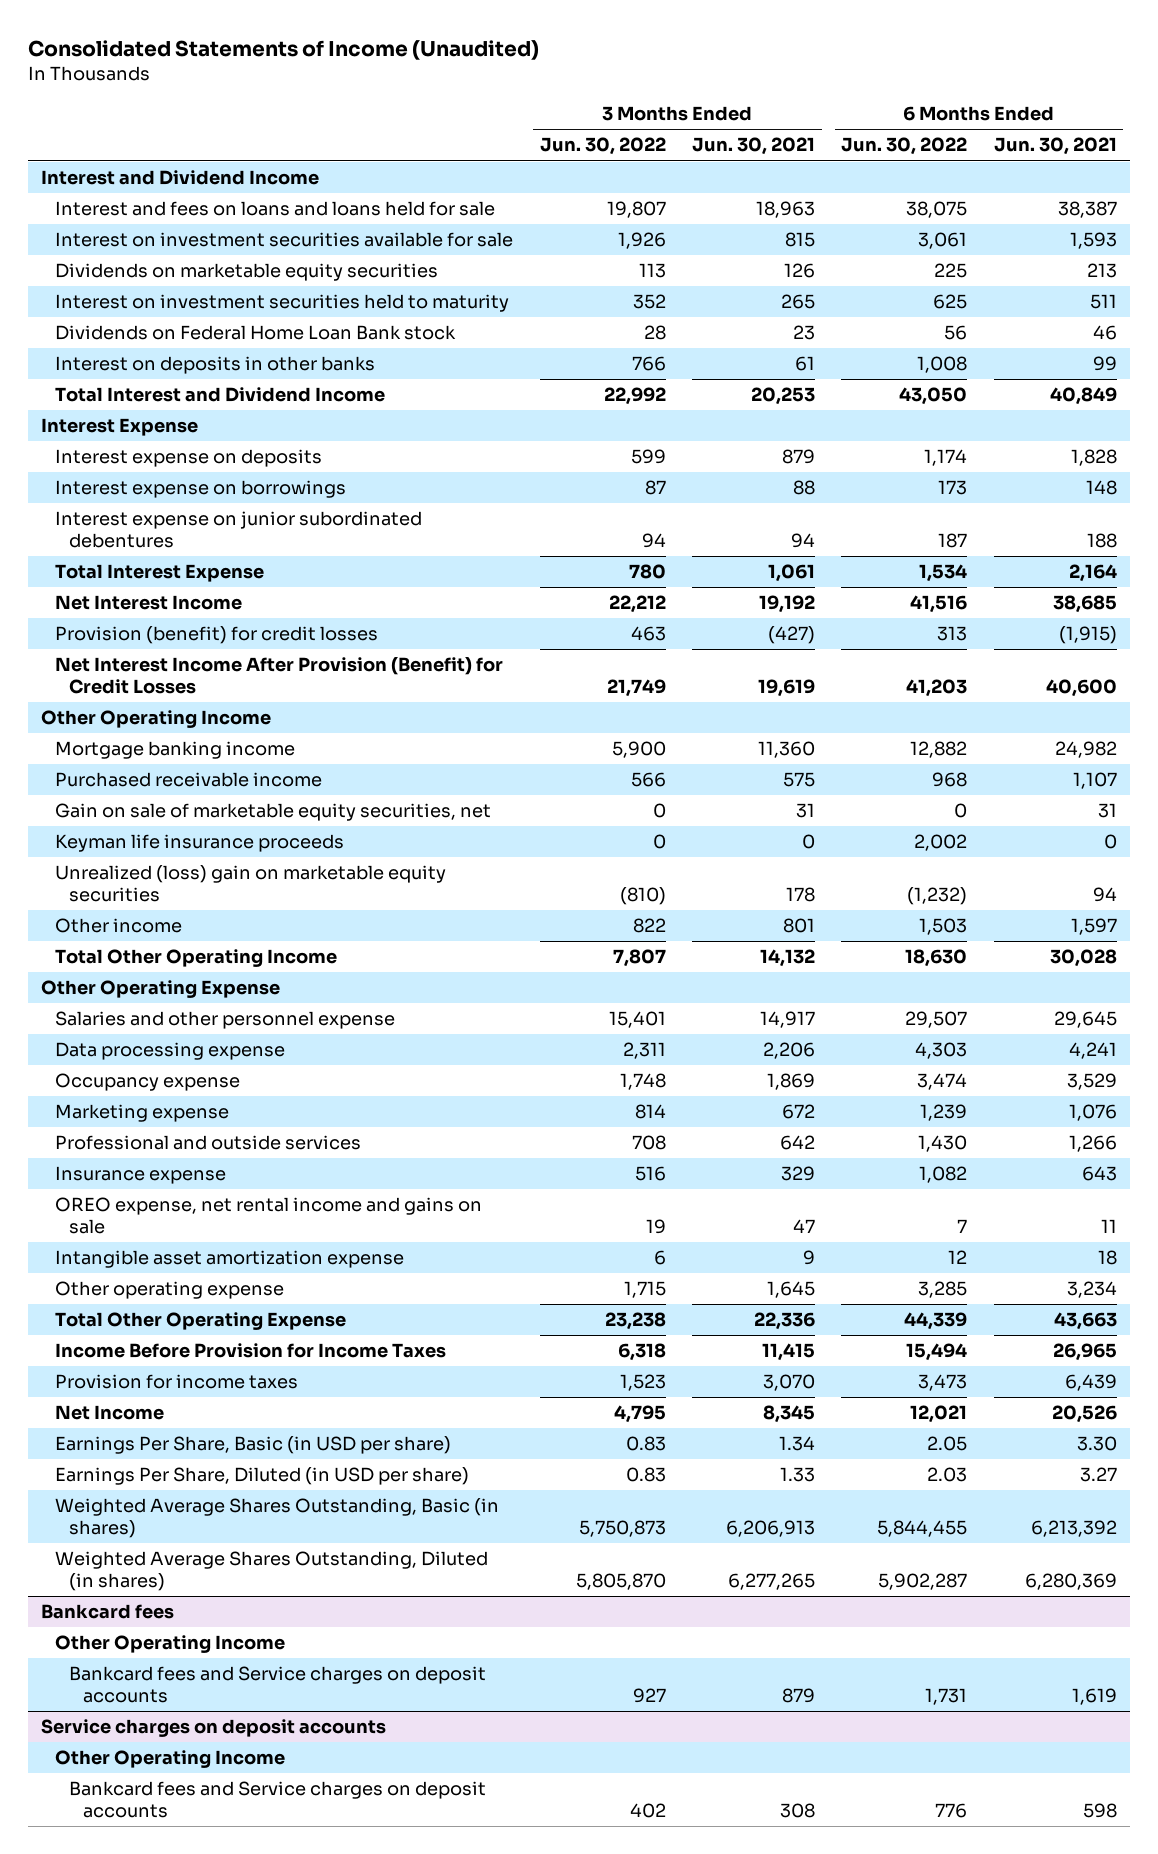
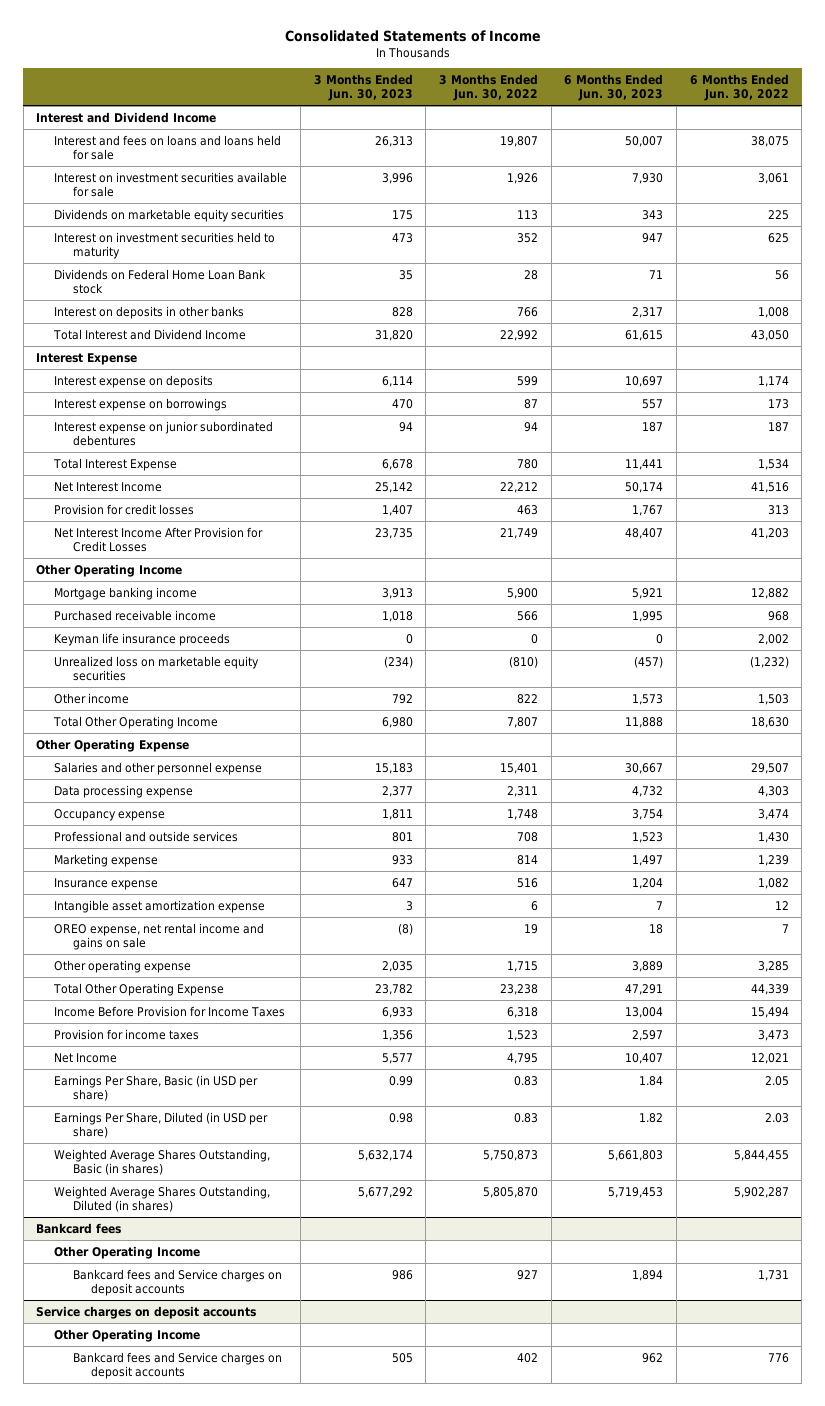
[28,39,540,60] Consolidated Statements of Income (Unaudited) -> [284,30,541,43] Consolidated Statements of Income
[691,137,815,156] Jun. 30, 2021 -> none
[993,137,1117,156] Jun. 30, 2021 -> none
none -> [313,73,413,102] 3 Months Ended Jun. 30, 2023
none -> [564,73,664,102] 6 Months Ended Jun. 30, 2023
[55,626,379,645] Provision (benefit) for credit losses -> [54,503,195,515] Provision for credit losses
[55,657,504,694] Net Interest Income After Provision (Benefit) for Credit Losses -> [54,526,264,552] Net Interest Income After Provision for Credit Losses
[55,803,492,822] Gain on sale of marketable equity securities, net -> none
[55,865,447,902] Unrealized (loss) gain on marketable equity securities -> [54,655,260,681] Unrealized loss on marketable equity securities
[55,1104,230,1123] Marketing expense -> [54,853,159,867] Marketing expense
[55,1197,483,1234] OREO expense, net rental income and gains on sale -> [54,922,265,950] OREO expense, net rental income and gains on sale

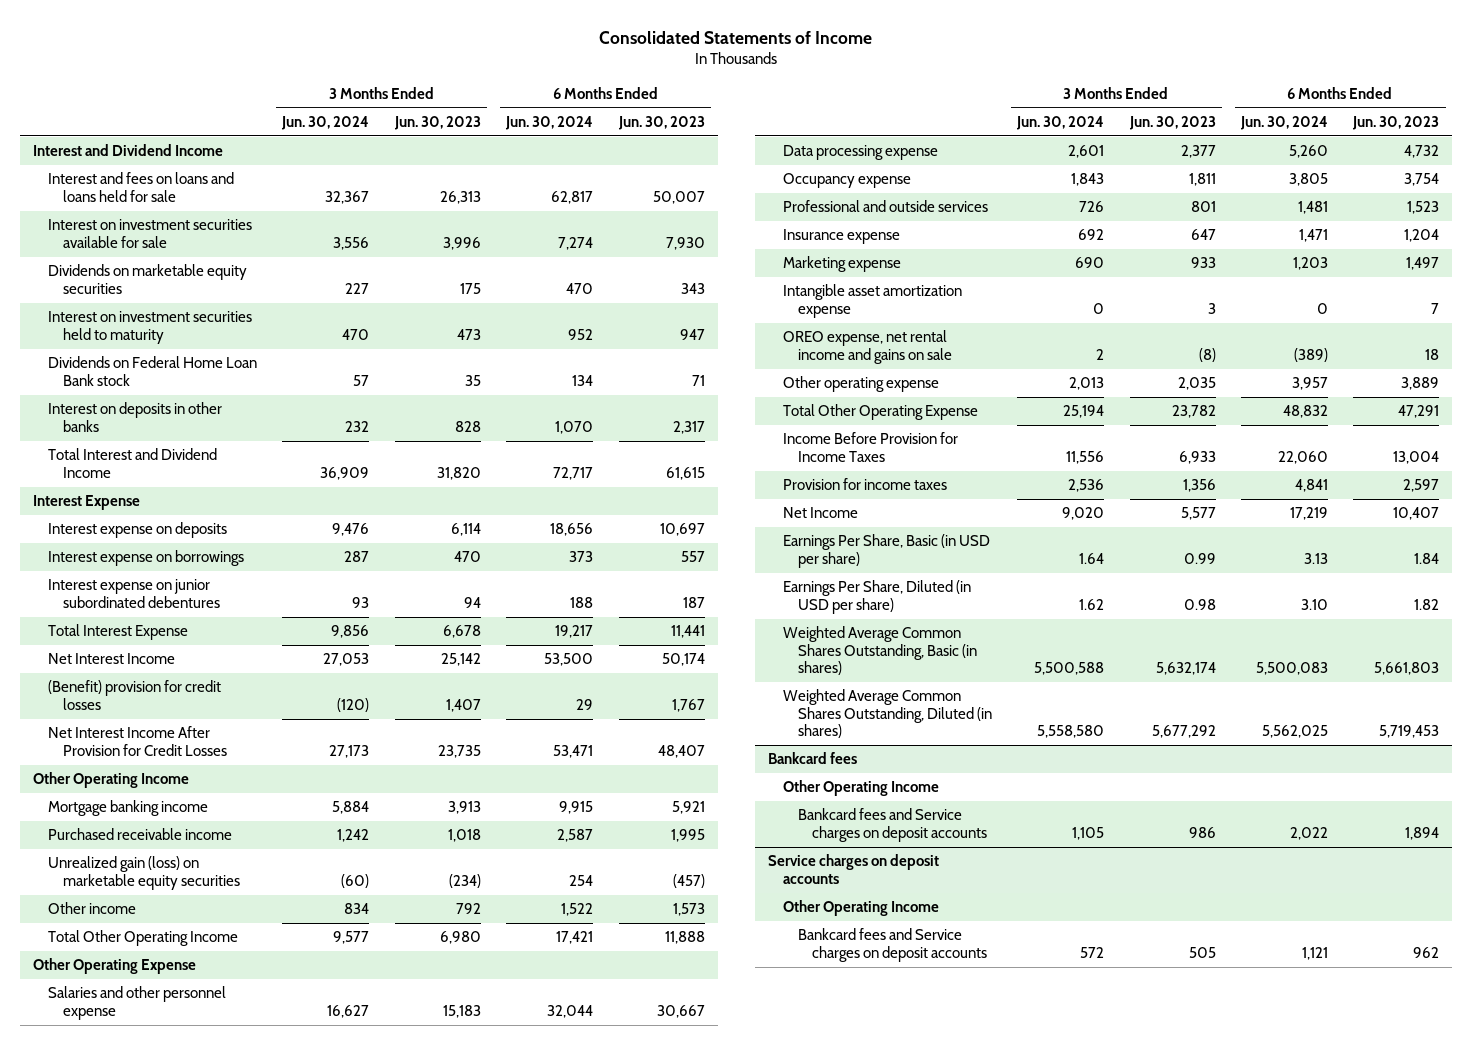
[439,73,539,102] 3 Months Ended Jun. 30, 2022 -> none
[689,73,789,102] 6 Months Ended Jun. 30, 2022 -> none
none -> [281,116,370,131] Jun. 30, 2024
none -> [505,116,594,131] Jun. 30, 2024
[54,503,195,515] Provision for credit losses -> [48,680,222,710] (Benefit) provision for credit losses
[54,632,231,646] Keyman life insurance proceeds -> none
[54,655,260,681] Unrealized loss on marketable equity securities -> [48,856,240,890] Unrealized gain (loss) on marketable equity securities
[54,853,159,867] Marketing expense -> [782,256,901,273] Marketing expense
[54,1148,271,1175] Weighted Average Shares Outstanding, Basic (in shares) -> [782,626,977,676] Weighted Average Common Shares Outstanding, Basic (in shares)
[54,1185,271,1212] Weighted Average Shares Outstanding, Diluted (in shares) -> [782,689,992,739] Weighted Average Common Shares Outstanding, Diluted (in shares)

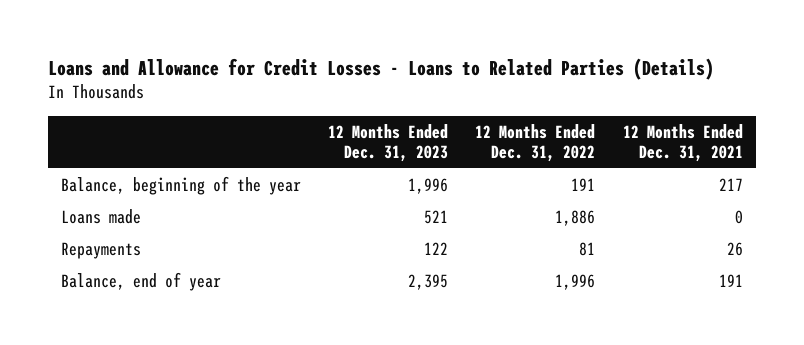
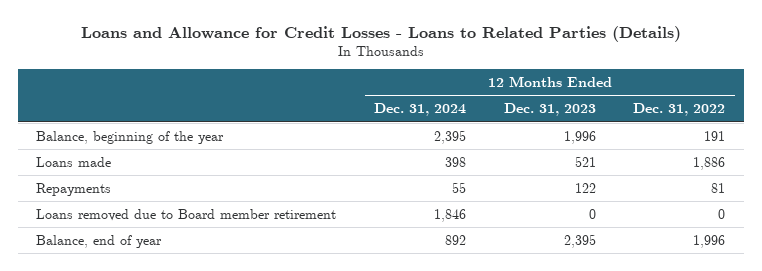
[622,123,743,163] 12 Months Ended Dec. 31, 2021 -> none
none -> [374,103,467,117] Dec. 31, 2024
none -> [36,208,337,221] Loans removed due to Board member retirement

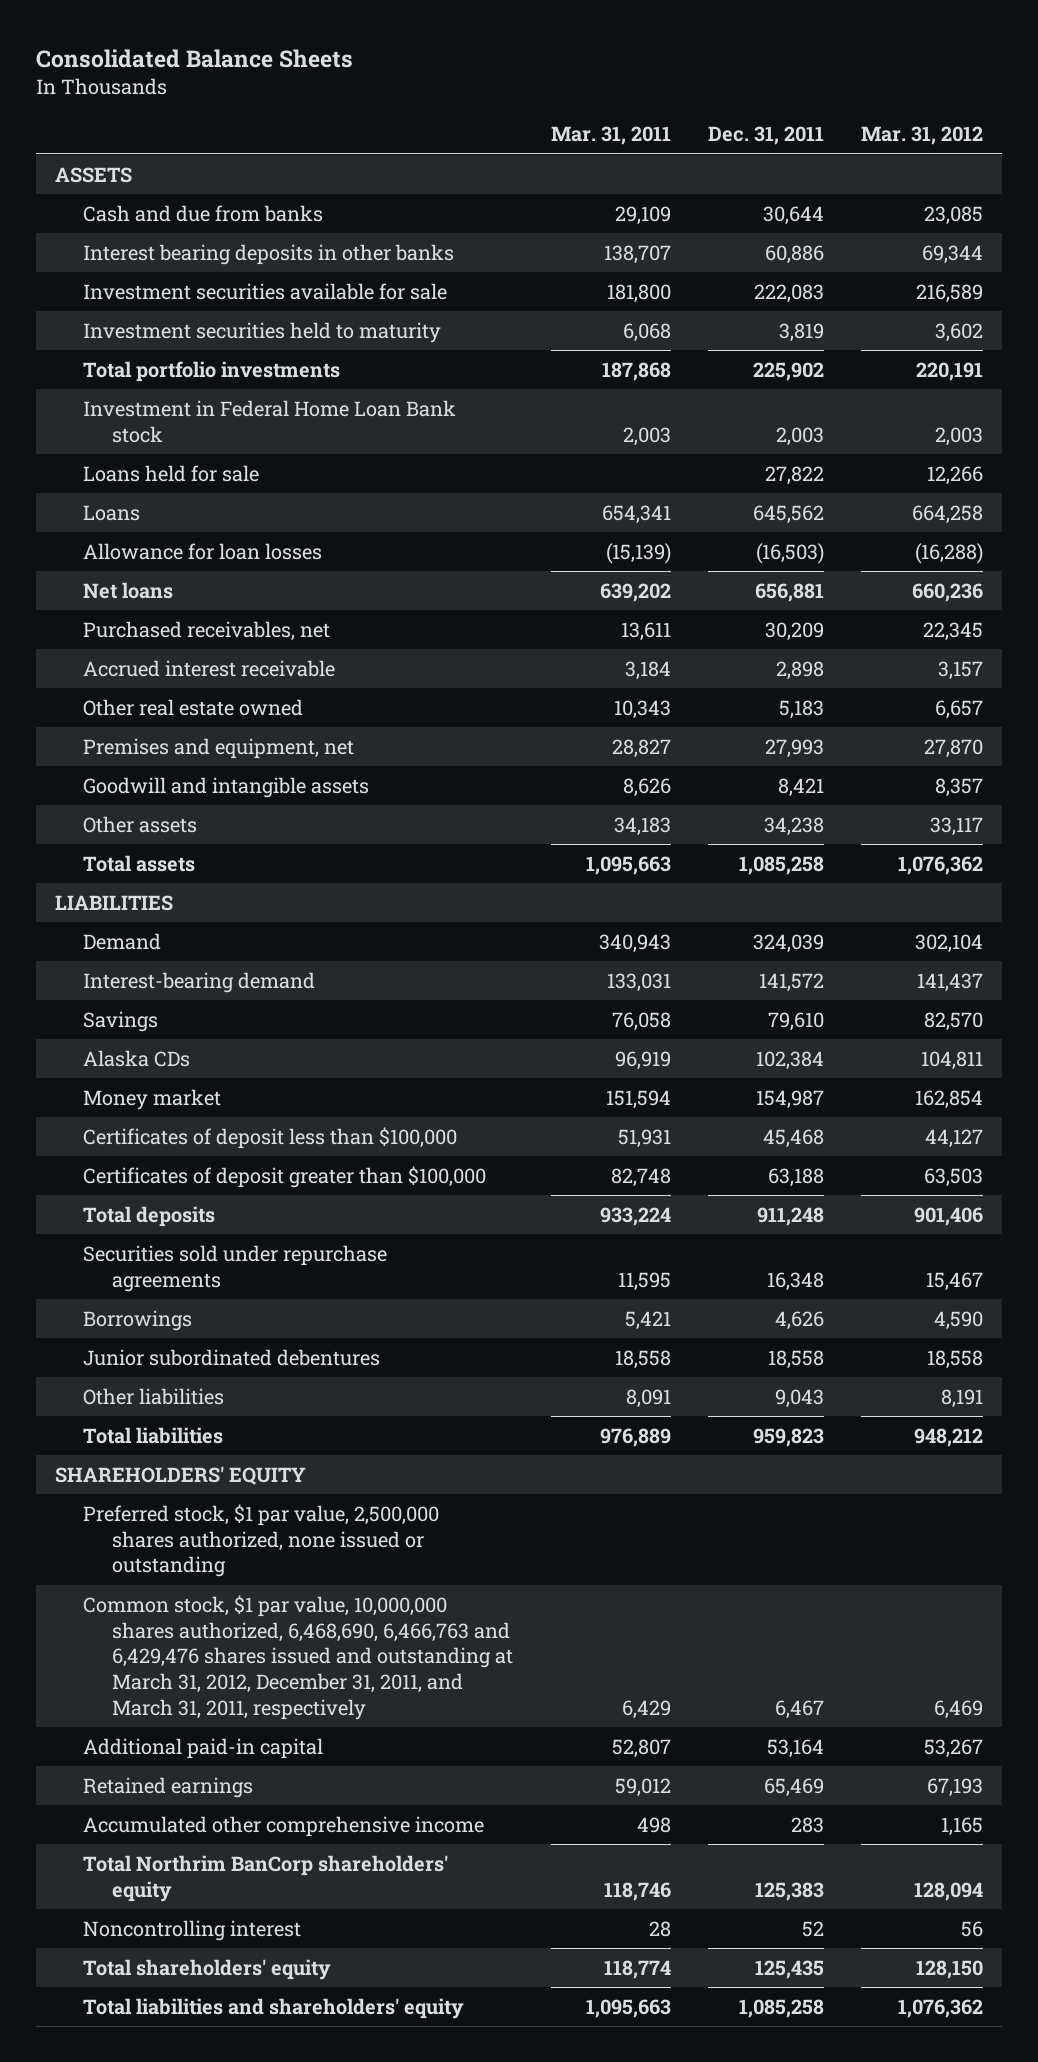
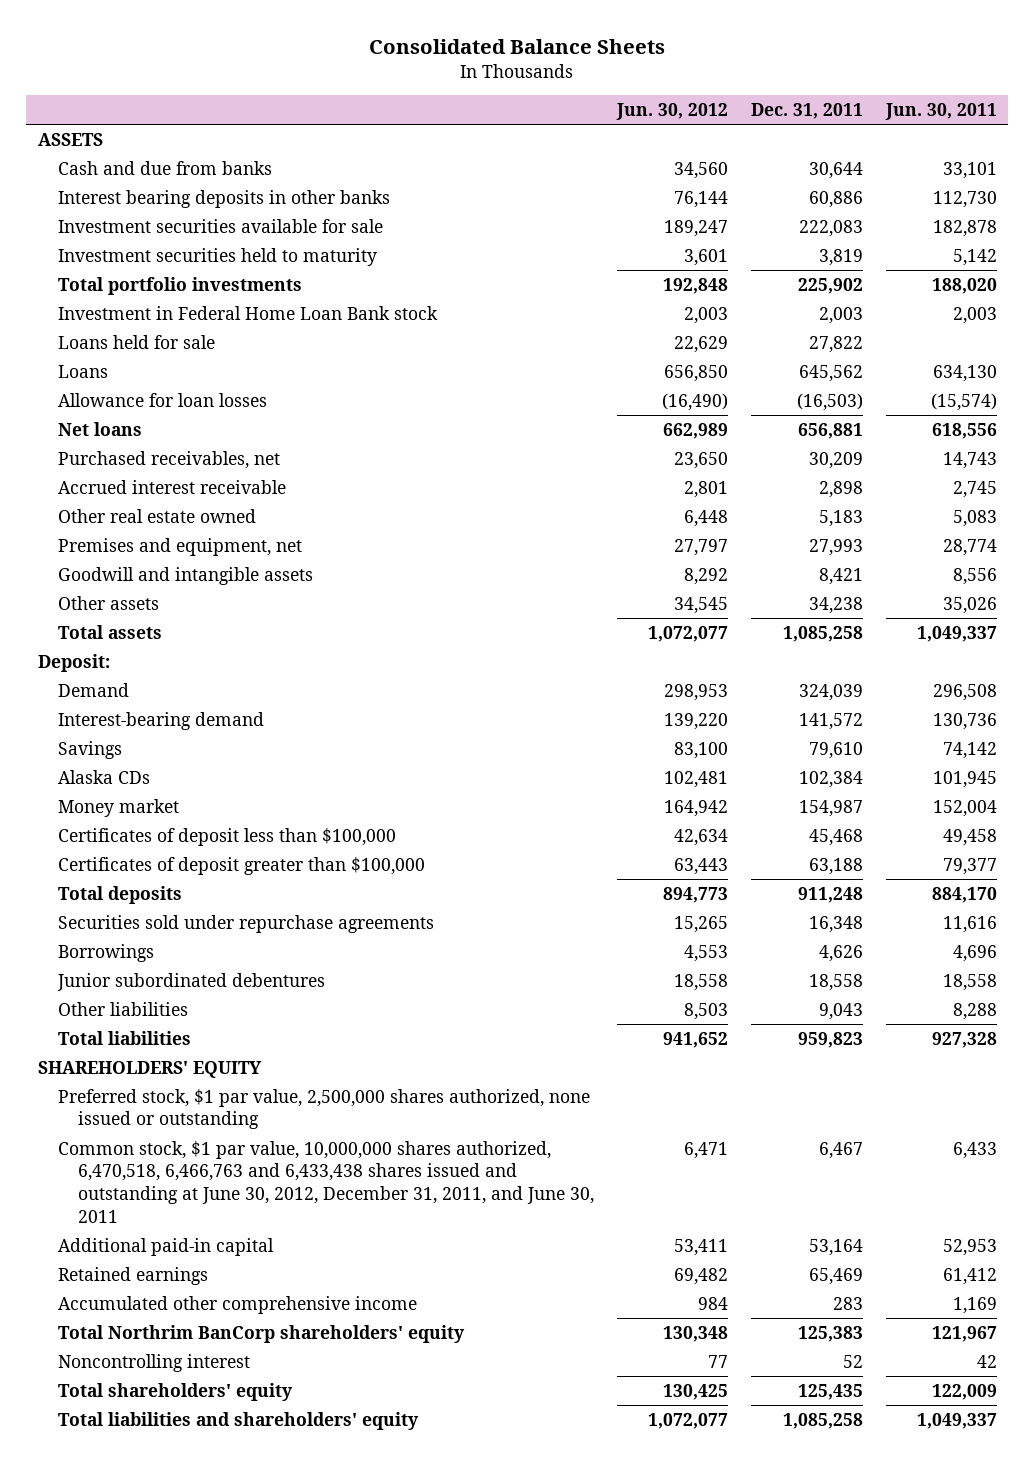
[550,126,671,146] Mar. 31, 2011 -> none
[861,126,984,146] Mar. 31, 2012 -> none
none -> [615,103,728,121] Jun. 30, 2012
none -> [884,103,997,121] Jun. 30, 2011
[54,894,173,911] LIABILITIES -> none
none -> [37,653,110,672] Deposit:
[83,1594,514,1720] Common stock, $1 par value, 10,000,000 shares authorized, 6,468,690, 6,466,763 and 6,429,476 shares issued and outstanding at March 31, 2012, December 31, 2011, and March 31, 2011, respectively -> [57,1140,594,1223] Common stock, $1 par value, 10,000,000 shares authorized, 6,470,518, 6,466,763 and 6,433,438 shares issued and outstanding at June 30, 2012, December 31, 2011, and June 30, 2011

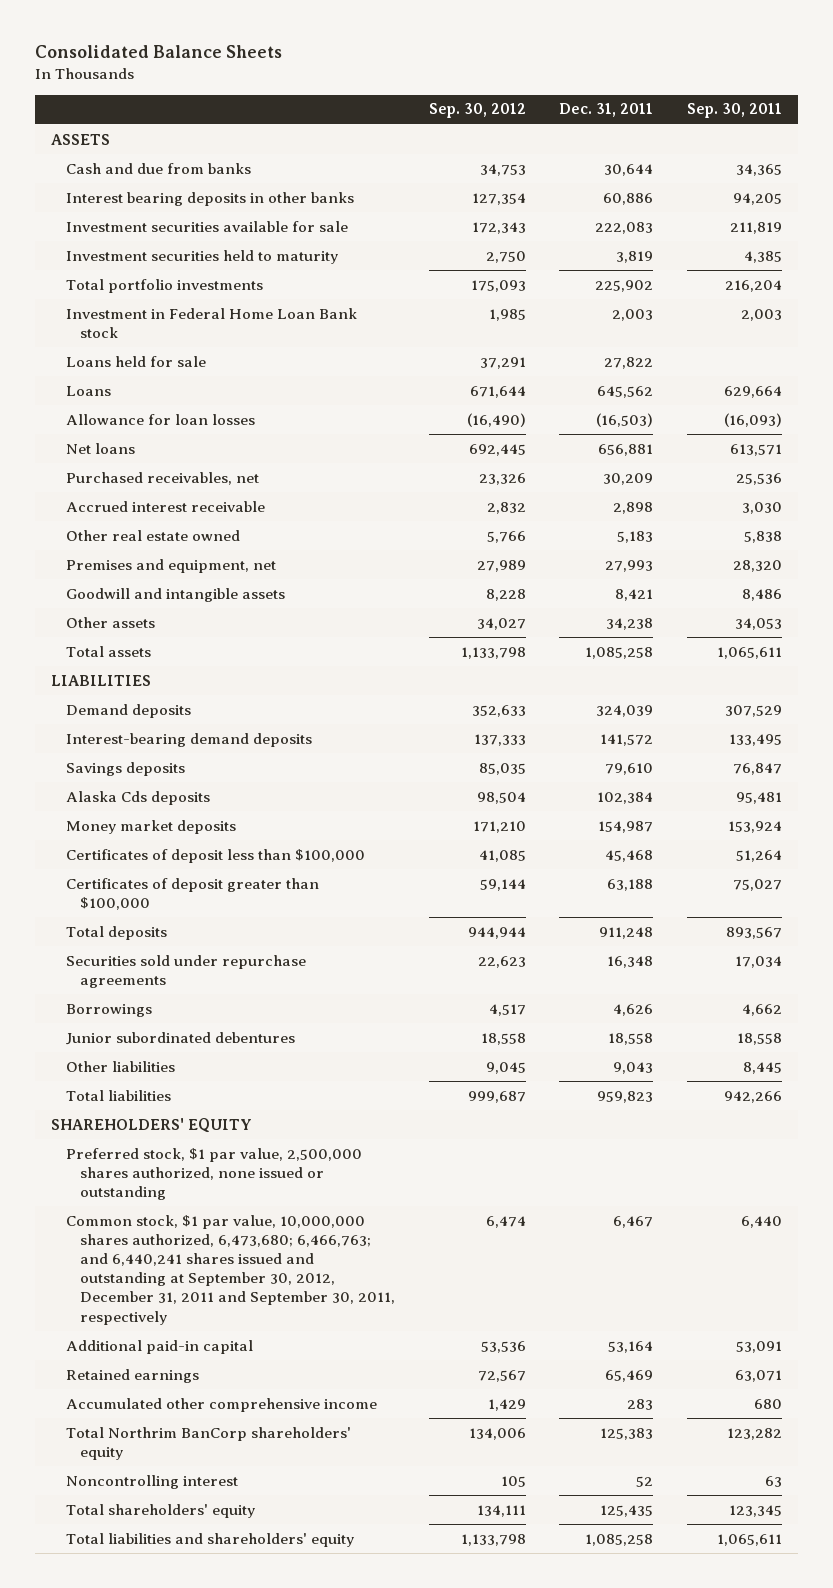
[615,103,728,121] Jun. 30, 2012 -> none
[884,103,997,121] Jun. 30, 2011 -> none
none -> [428,103,526,119] Sep. 30, 2012
none -> [686,103,782,119] Sep. 30, 2011
[37,653,110,672] Deposit: -> none
none -> [51,674,152,686] LIABILITIES
[57,682,129,697] Demand -> [65,703,191,718] Demand deposits
[57,711,264,730] Interest-bearing demand -> [65,732,312,747] Interest-bearing demand deposits
[57,740,122,759] Savings -> [65,761,185,776] Savings deposits
[57,769,150,784] Alaska CDs -> [65,790,210,805] Alaska Cds deposits
[57,798,179,817] Money market -> [65,819,236,834] Money market deposits
[57,1140,594,1223] Common stock, $1 par value, 10,000,000 shares authorized, 6,470,518, 6,466,763 and 6,433,438 shares issued and outstanding at June 30, 2012, December 31, 2011, and June 30, 2011 -> [65,1214,395,1325] Common stock, $1 par value, 10,000,000 shares authorized, 6,473,680; 6,466,763; and 6,440,241 shares issued and outstanding at September 30, 2012, December 31, 2011 and September 30, 2011, respectively

